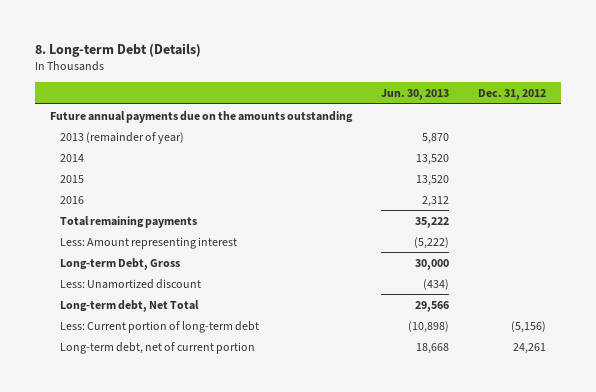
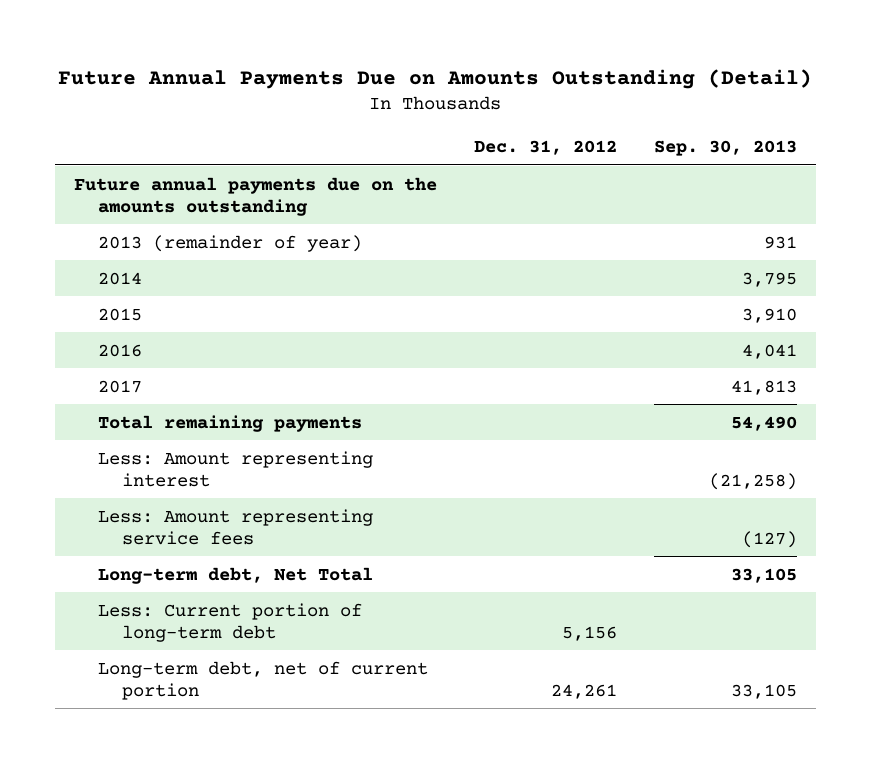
[35,42,202,57] 8. Long-term Debt (Details) -> [58,69,813,90] Future Annual Payments Due on Amounts Outstanding (Detail)
[380,89,449,101] Jun. 30, 2013 -> none
none -> [653,139,797,156] Sep. 30, 2013
none -> [97,379,142,393] 2017
[59,257,180,270] Long-term Debt, Gross -> none
[59,278,201,289] Less: Unamortized discount -> none
none -> [97,508,373,545] Less: Amount representing service fees
[511,320,547,333] (5,156) -> [561,625,617,641] 5,156

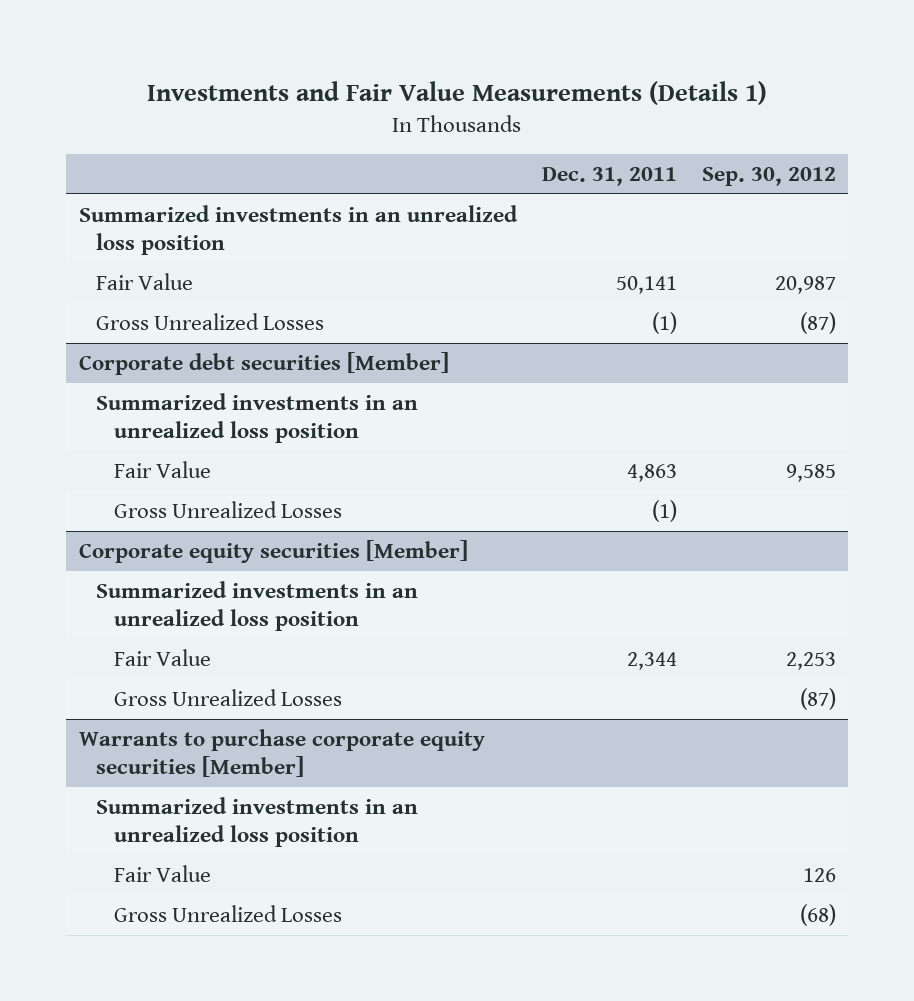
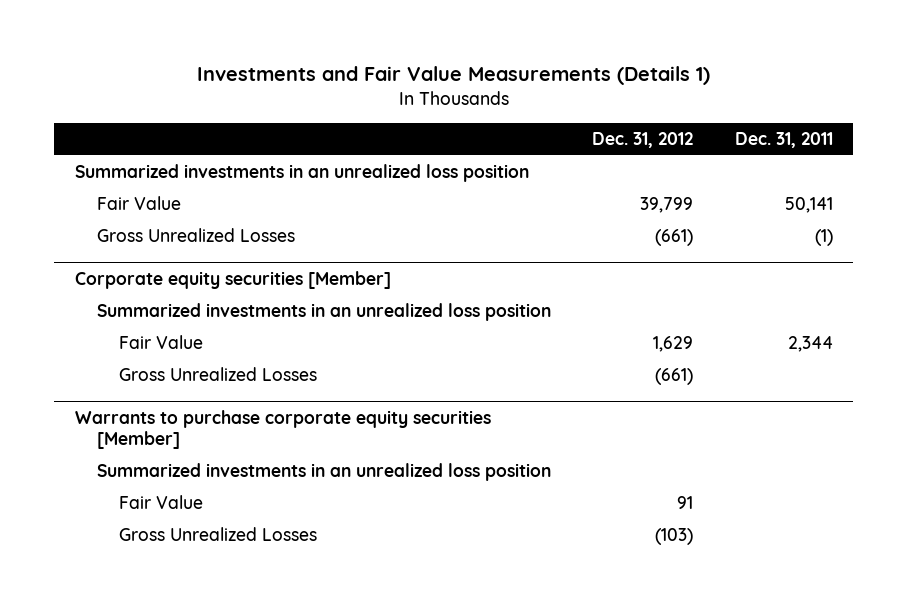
[701,167,836,187] Sep. 30, 2012 -> none
none -> [592,131,694,148] Dec. 31, 2012
[78,351,449,375] Corporate debt securities [Member] -> none
[96,392,419,443] Summarized investments in an unrealized loss position -> none
[113,460,211,478] Fair Value -> none
[113,500,342,518] Gross Unrealized Losses -> none

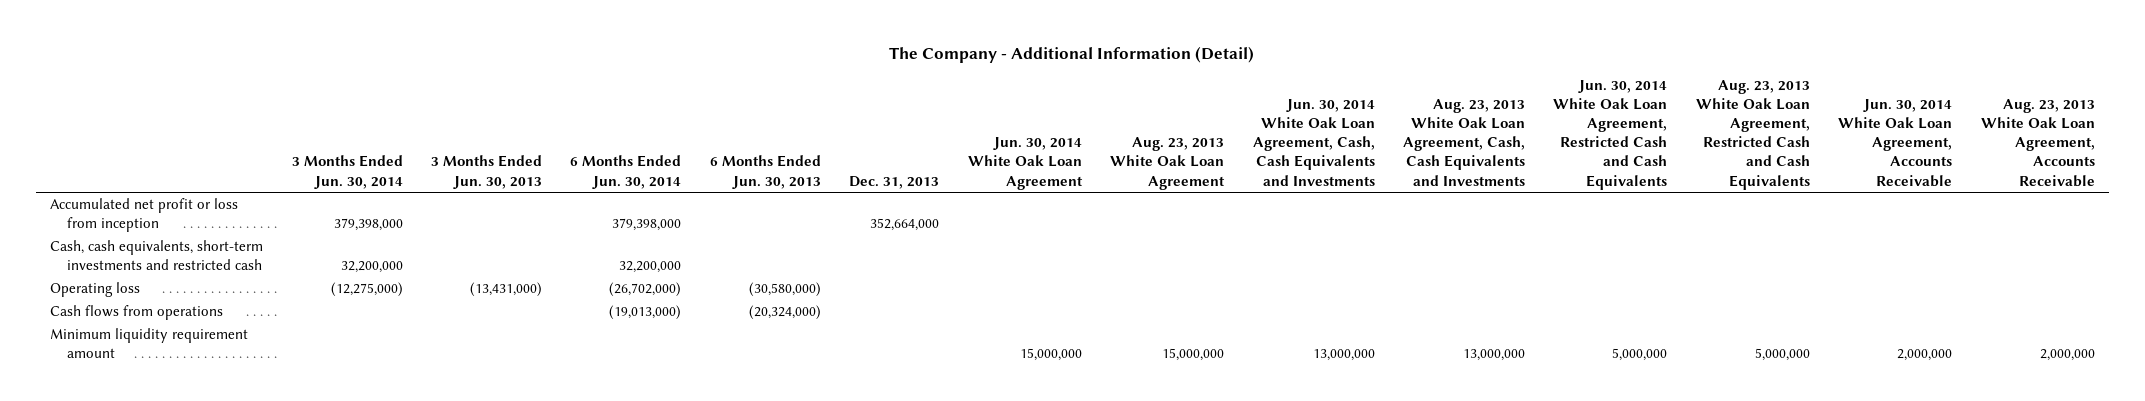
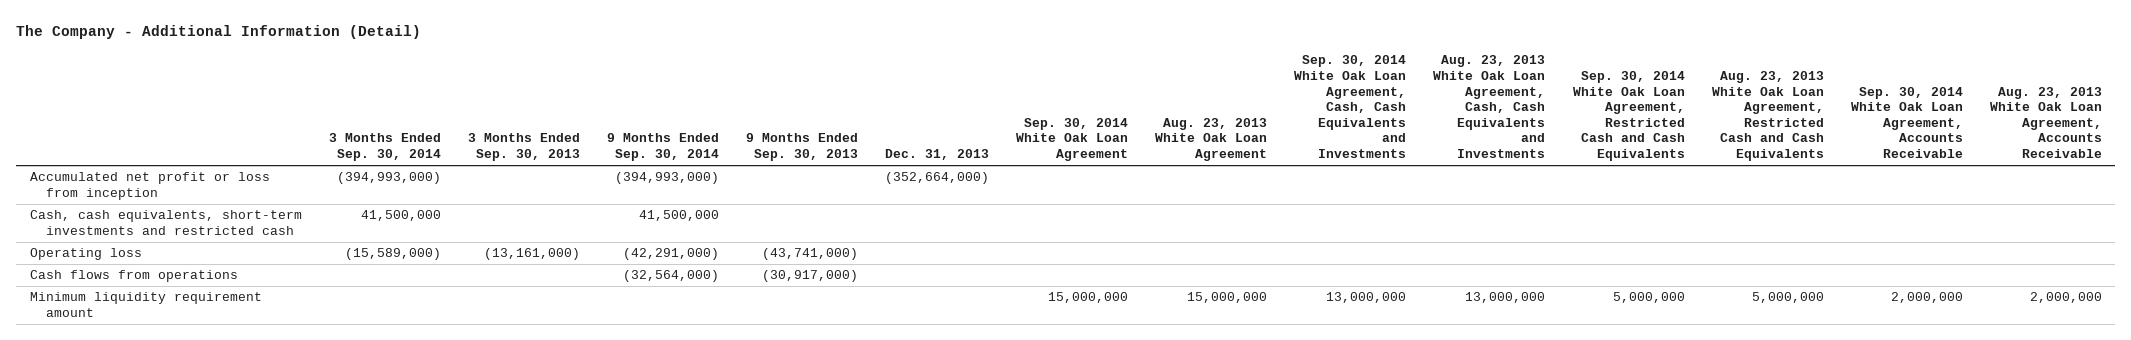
[291,155,403,189] 3 Months Ended Jun. 30, 2014 -> none
[430,155,542,189] 3 Months Ended Jun. 30, 2013 -> none
[570,155,682,189] 6 Months Ended Jun. 30, 2014 -> none
[709,155,821,189] 6 Months Ended Jun. 30, 2013 -> none
[967,137,1083,190] Jun. 30, 2014 White Oak Loan Agreement -> none
[1252,99,1375,186] Jun. 30, 2014 White Oak Loan Agreement, Cash, Cash Equivalents and Investments -> none
[1553,79,1668,190] Jun. 30, 2014 White Oak Loan Agreement, Restricted Cash and Cash Equivalents -> none
[1838,99,1953,187] Jun. 30, 2014 White Oak Loan Agreement, Accounts Receivable -> none
none -> [328,133,441,161] 3 Months Ended Sep. 30, 2014
none -> [467,133,580,161] 3 Months Ended Sep. 30, 2013
none -> [606,133,719,161] 9 Months Ended Sep. 30, 2014
none -> [746,133,859,161] 9 Months Ended Sep. 30, 2013
none -> [1016,117,1129,161] Sep. 30, 2014 White Oak Loan Agreement
none -> [1294,55,1407,158] Sep. 30, 2014 White Oak Loan Agreement, Cash, Cash Equivalents and Investments
none -> [1572,70,1685,161] Sep. 30, 2014 White Oak Loan Agreement, Restricted Cash and Cash Equivalents
none -> [1850,86,1963,158] Sep. 30, 2014 White Oak Loan Agreement, Accounts Receivable
[870,218,940,232] 352,664,000 -> [885,172,990,185] (352,664,000)

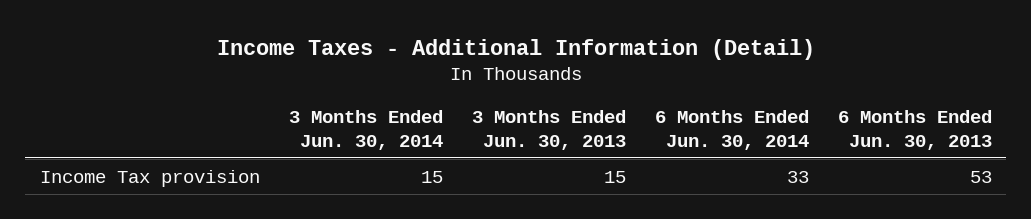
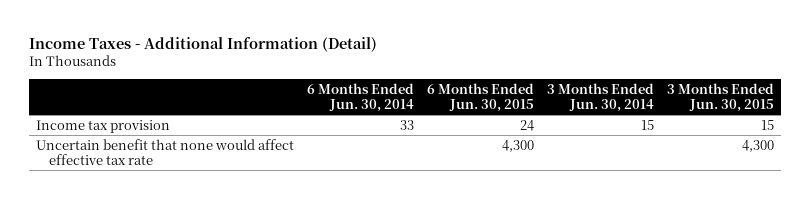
[471,110,626,150] 3 Months Ended Jun. 30, 2013 -> none
[837,110,992,150] 6 Months Ended Jun. 30, 2013 -> none
none -> [427,82,535,112] 6 Months Ended Jun. 30, 2015
none -> [667,82,775,112] 3 Months Ended Jun. 30, 2015
[39,169,260,187] Income Tax provision -> [35,119,170,133] Income tax provision
none -> [35,138,294,165] Uncertain benefit that none would affect effective tax rate

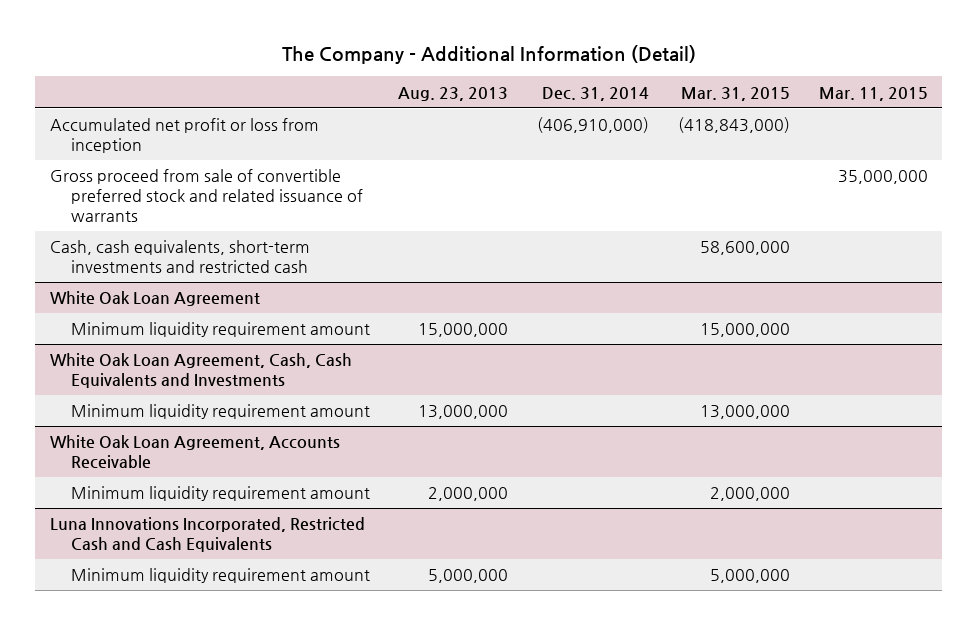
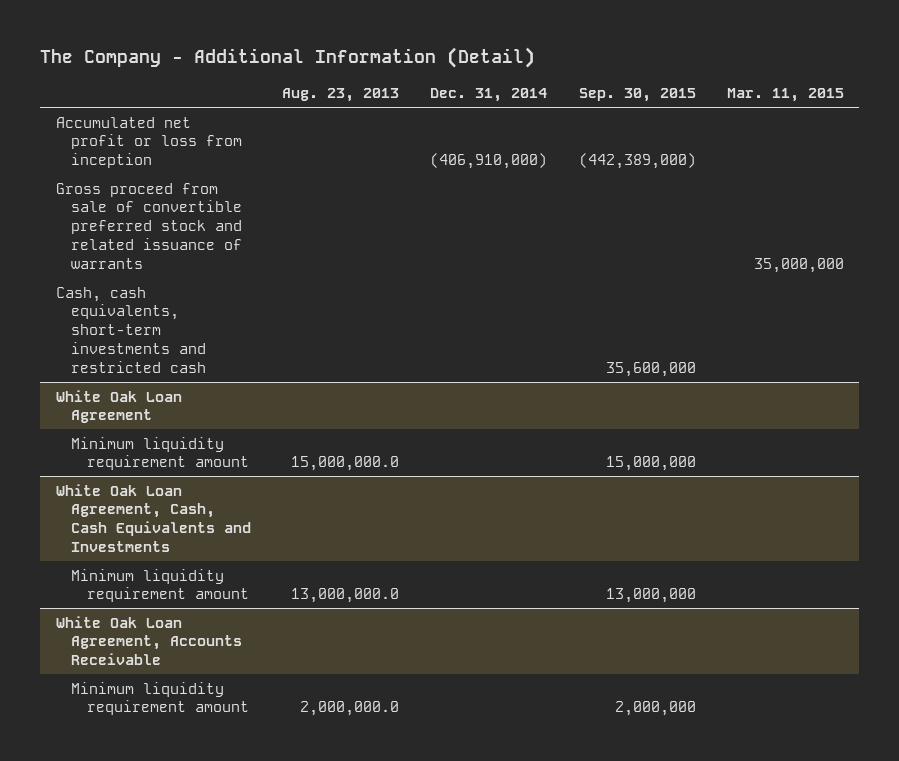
[680,86,790,101] Mar. 31, 2015 -> none
none -> [578,88,696,103] Sep. 30, 2015
[418,323,509,338] 15,000,000 -> [291,456,400,472] 15,000,000.0
[418,405,509,420] 13,000,000 -> [291,588,400,604] 13,000,000.0
[49,517,365,553] Luna Innovations Incorporated, Restricted Cash and Cash Equivalents -> none
[70,568,370,584] Minimum liquidity requirement amount -> none
[428,487,509,502] 2,000,000 -> [300,701,400,717] 2,000,000.0

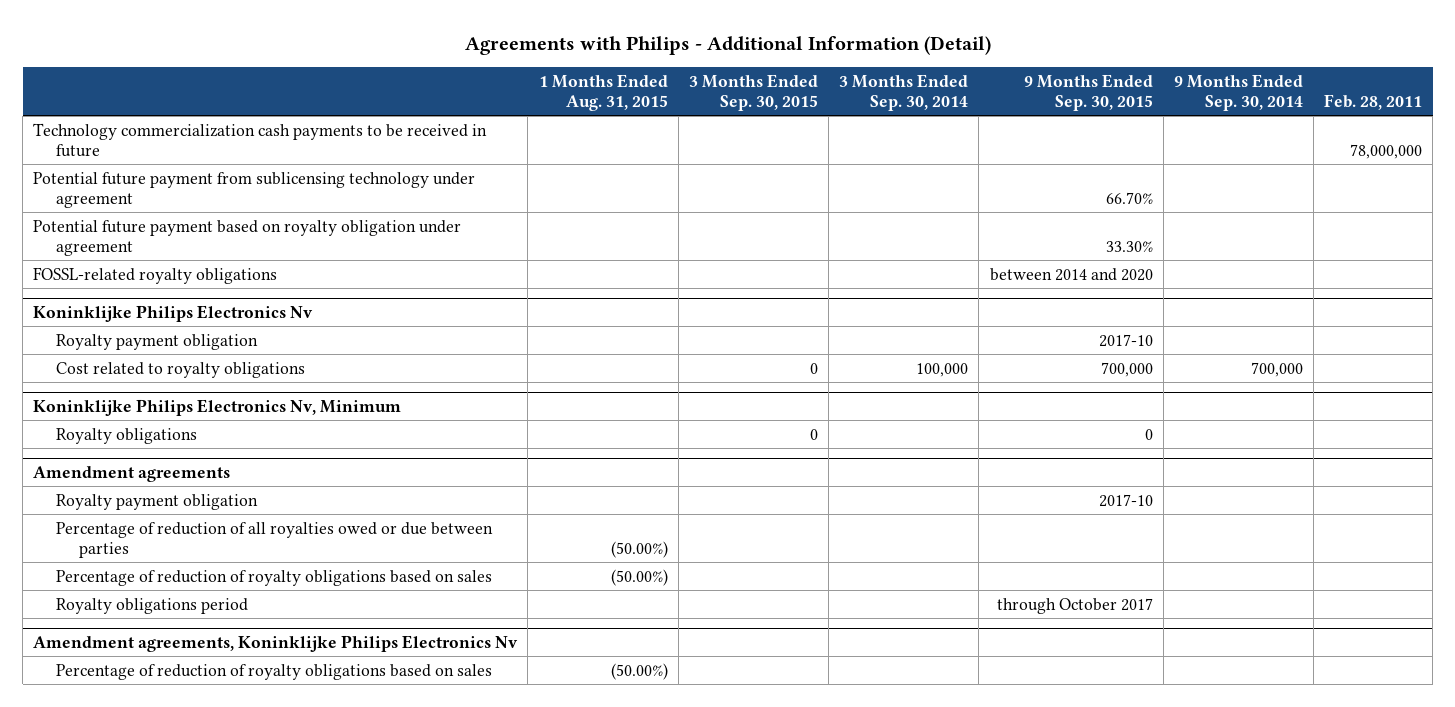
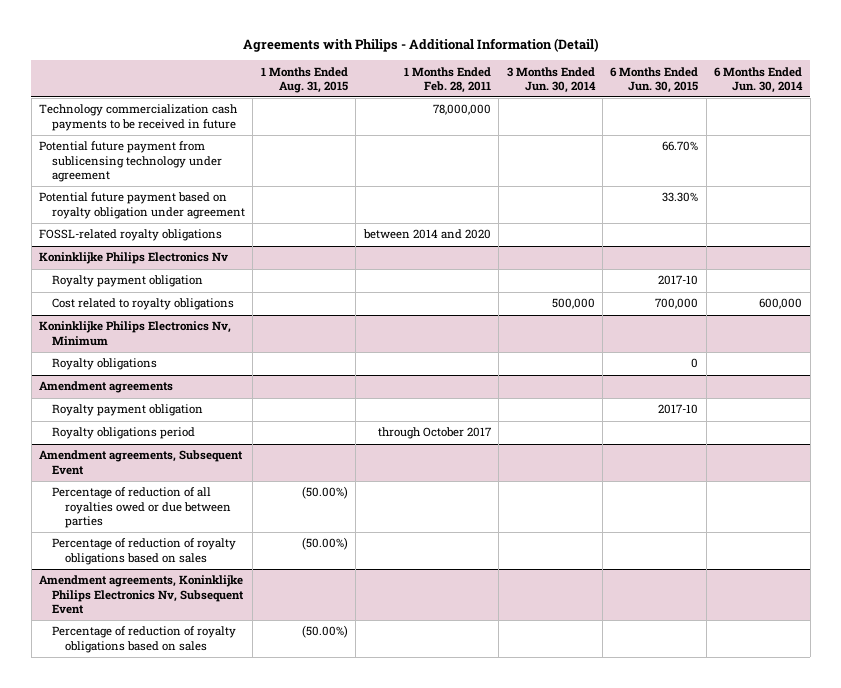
[688,73,818,112] 3 Months Ended Sep. 30, 2015 -> none
[839,73,969,112] 3 Months Ended Sep. 30, 2014 -> none
[1023,73,1153,112] 9 Months Ended Sep. 30, 2015 -> none
[1173,73,1303,112] 9 Months Ended Sep. 30, 2014 -> none
[1324,94,1423,111] Feb. 28, 2011 -> none
none -> [403,66,491,93] 1 Months Ended Feb. 28, 2011
none -> [506,66,596,93] 3 Months Ended Jun. 30, 2014
none -> [610,66,699,93] 6 Months Ended Jun. 30, 2015
none -> [714,66,804,93] 6 Months Ended Jun. 30, 2014
[56,521,494,558] Percentage of reduction of all royalties owed or due between parties -> none
[56,569,493,586] Percentage of reduction of royalty obligations based on sales -> none
none -> [39,450,244,475] Amendment agreements, Subsequent Event
none -> [52,487,232,528] Percentage of reduction of all royalties owed or due between parties
none -> [52,538,237,565] Percentage of reduction of royalty obligations based on sales
[33,634,519,652] Amendment agreements, Koninklijke Philips Electronics Nv -> [39,575,245,614] Amendment agreements, Koninklijke Philips Electronics Nv, Subsequent Event

